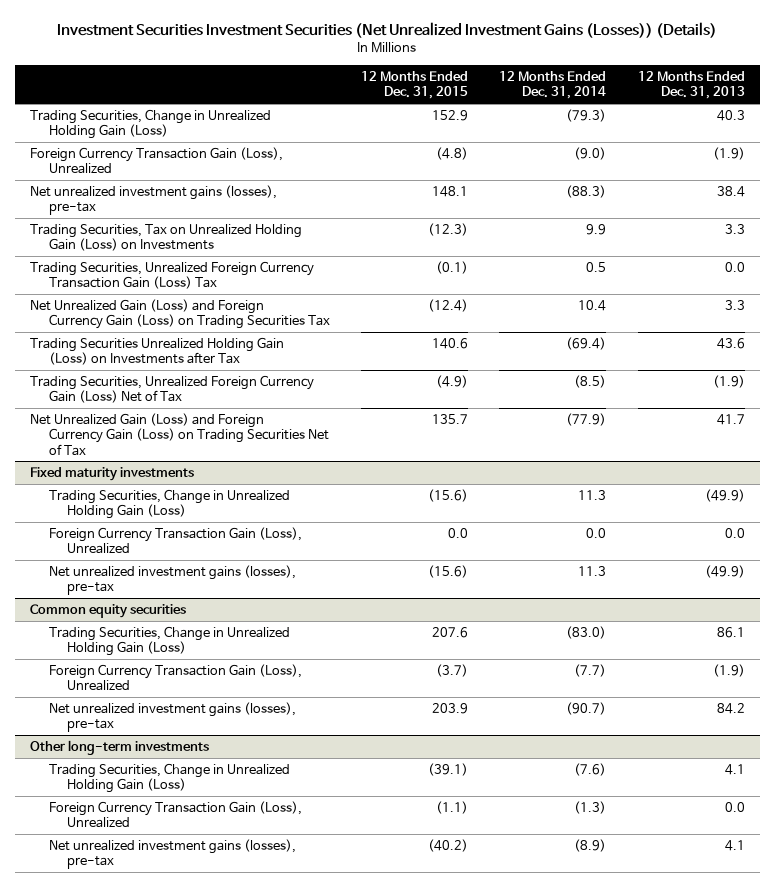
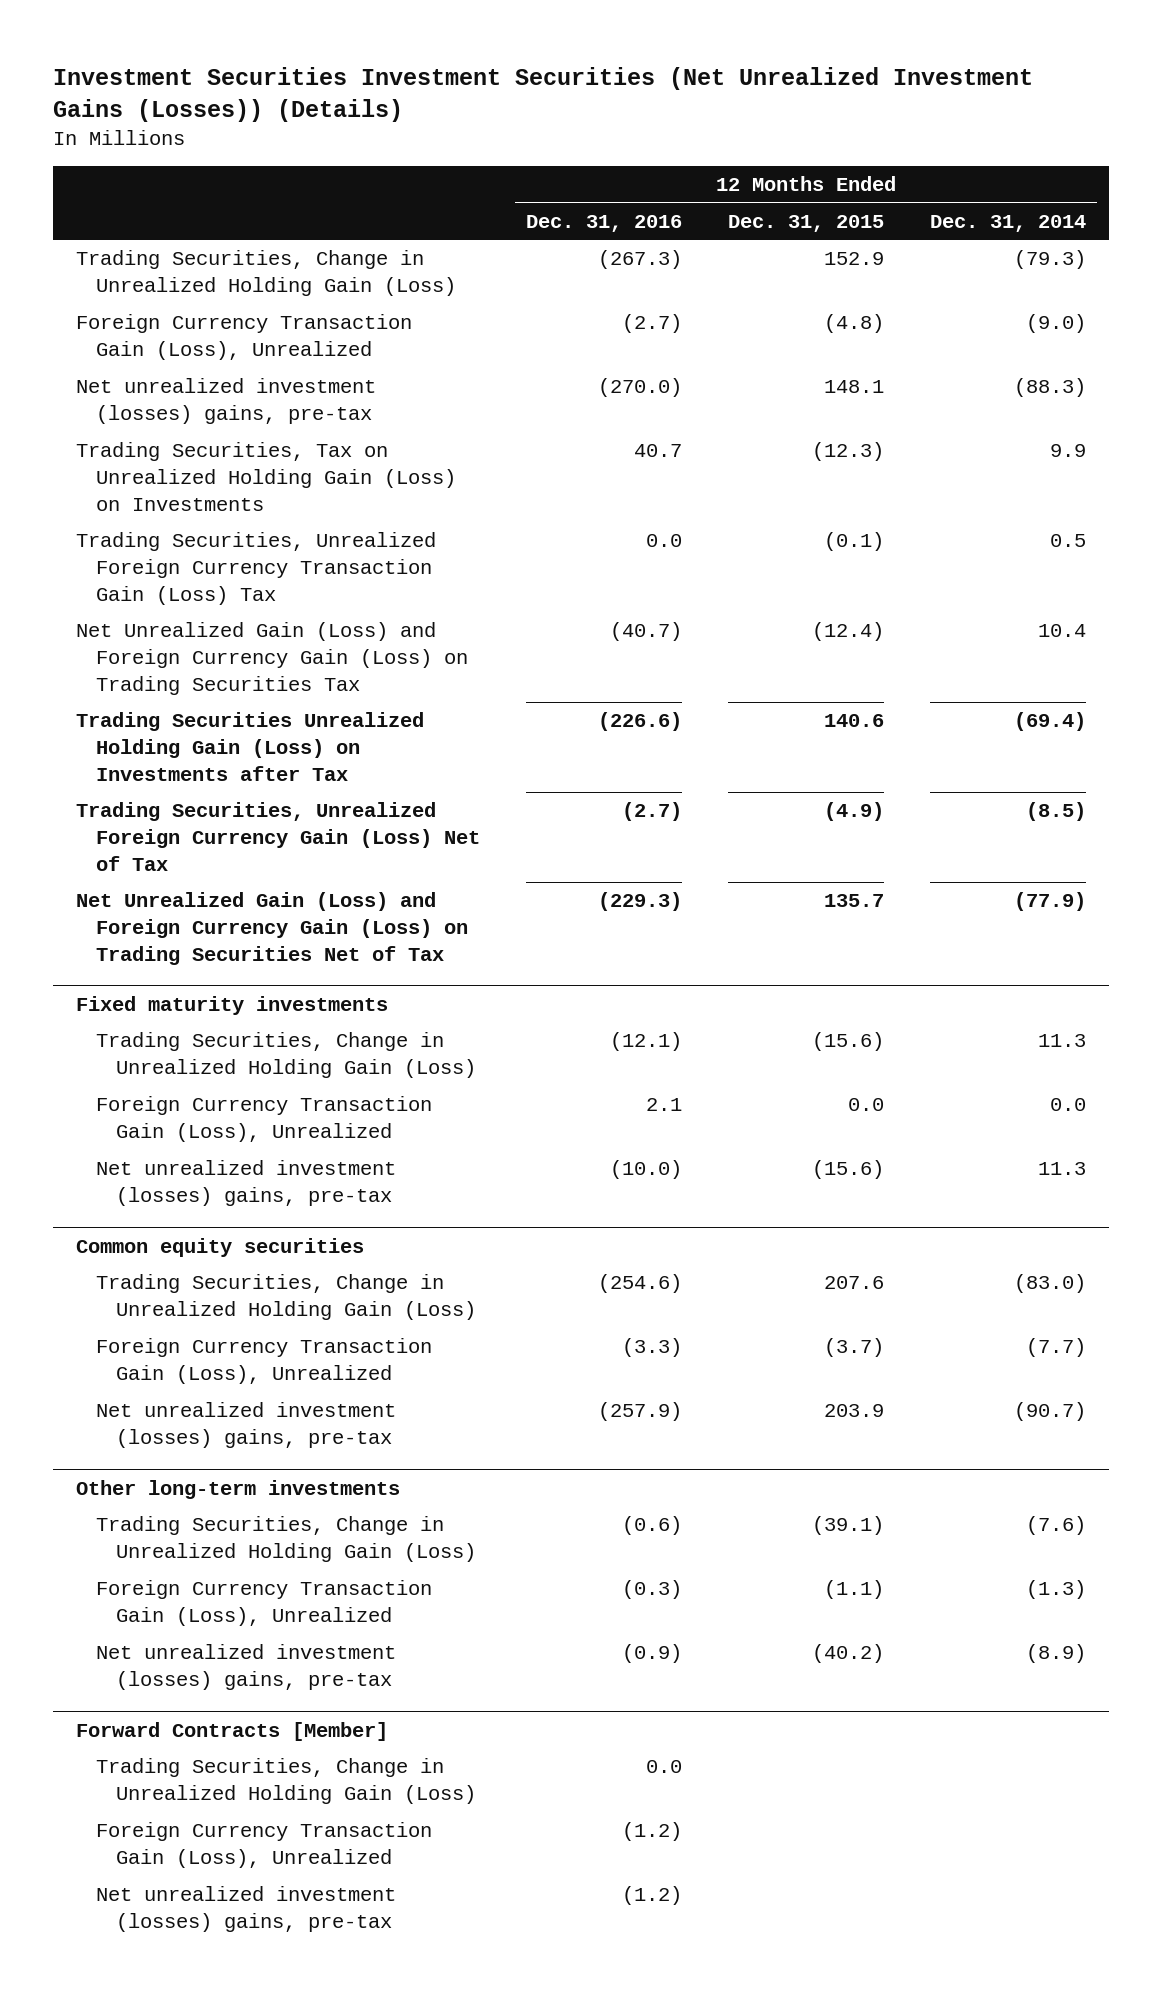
[637,71,745,100] 12 Months Ended Dec. 31, 2013 -> none
none -> [526,214,683,232] Dec. 31, 2016
[30,184,278,216] Net unrealized investment gains (losses), pre-tax -> [76,378,377,424] Net unrealized investment (losses) gains, pre-tax
[48,564,296,596] Net unrealized investment gains (losses), pre-tax -> [96,1160,397,1206] Net unrealized investment (losses) gains, pre-tax
[48,701,296,733] Net unrealized investment gains (losses), pre-tax -> [96,1402,397,1448] Net unrealized investment (losses) gains, pre-tax
[48,838,296,870] Net unrealized investment gains (losses), pre-tax -> [96,1644,397,1690] Net unrealized investment (losses) gains, pre-tax
none -> [76,1721,389,1741] Forward Contracts [Member]
none -> [96,1758,477,1804] Trading Securities, Change in Unrealized Holding Gain (Loss)
none -> [96,1822,433,1868] Foreign Currency Transaction Gain (Loss), Unrealized
none -> [96,1886,397,1932] Net unrealized investment (losses) gains, pre-tax

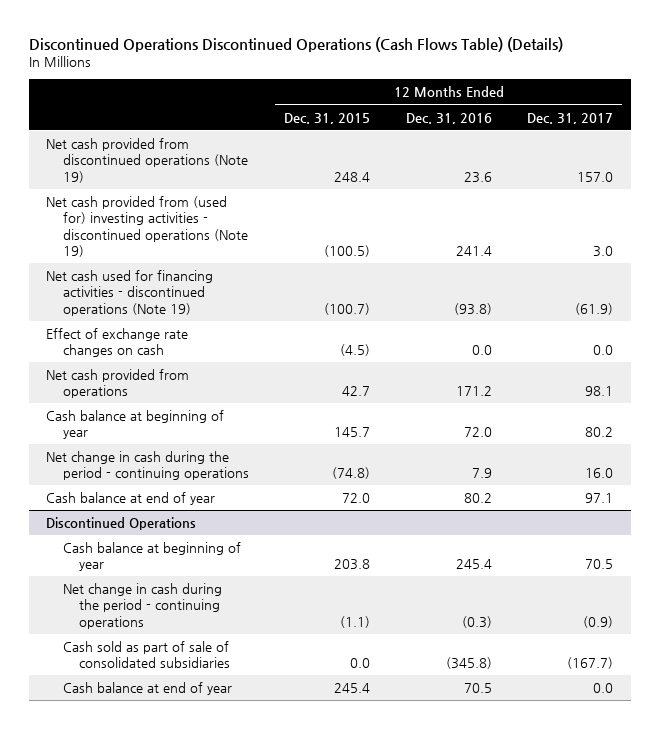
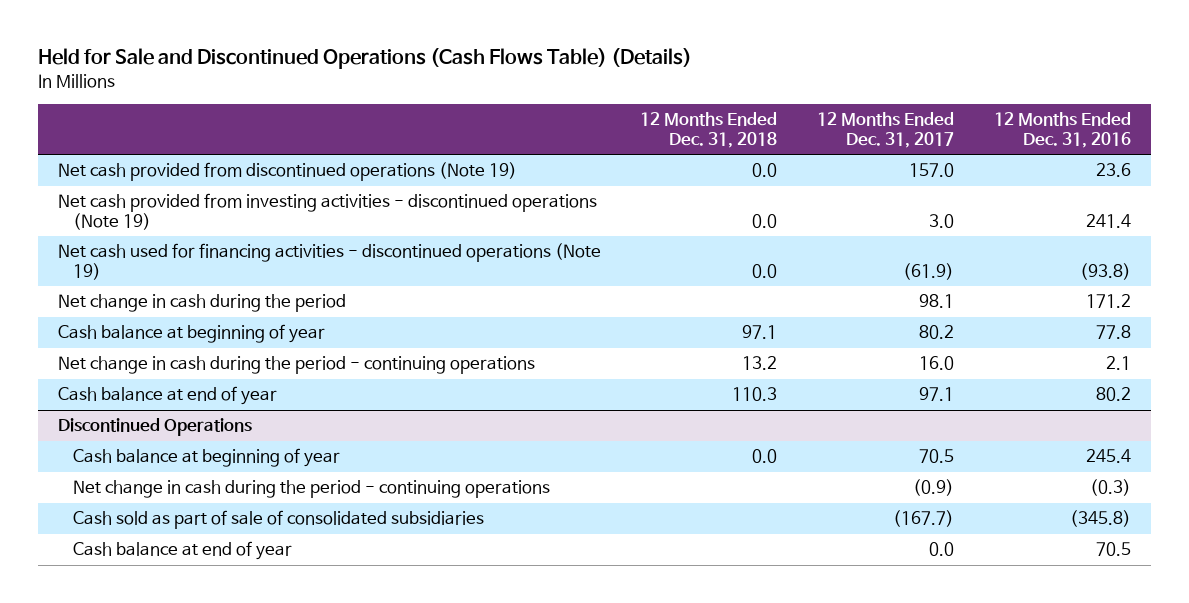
[28,36,563,52] Discontinued Operations Discontinued Operations (Cash Flows Table) (Details) -> [37,48,692,70] Held for Sale and Discontinued Operations (Cash Flows Table) (Details)
[284,112,371,124] Dec. 31, 2015 -> none
none -> [640,112,778,149] 12 Months Ended Dec. 31, 2018
[46,196,248,257] Net cash provided from (used for) investing activities - discontinued operations (Note 19) -> [57,193,597,231] Net cash provided from investing activities - discontinued operations (Note 19)
[46,328,189,358] Effect of exchange rate changes on cash -> none
[46,369,190,399] Net cash provided from operations -> [57,294,346,313] Net change in cash during the period
[463,427,492,438] 72.0 -> [1095,325,1131,340] 77.8
[471,468,492,479] 7.9 -> [1105,356,1131,371] 2.1

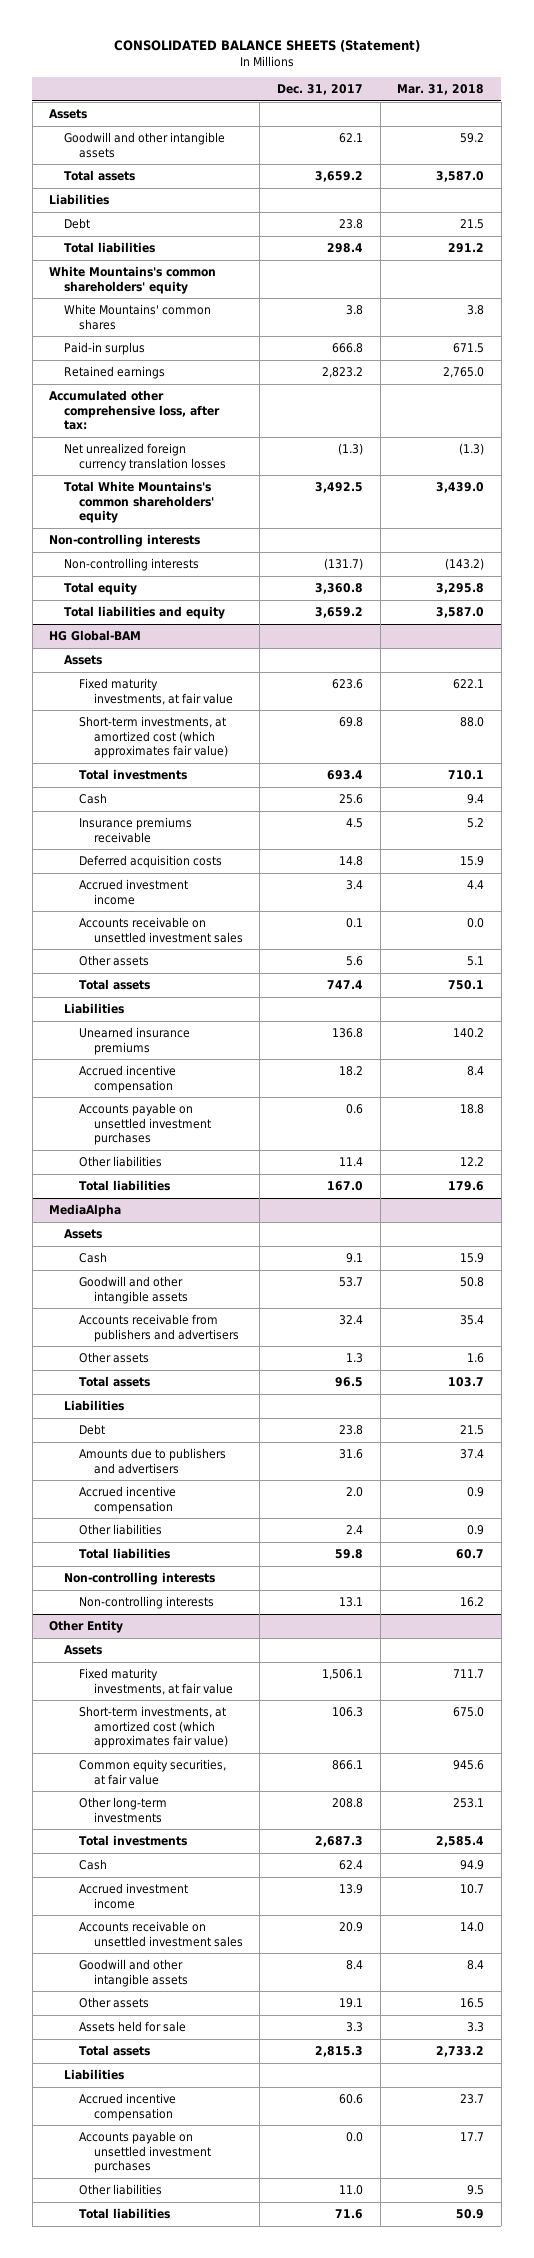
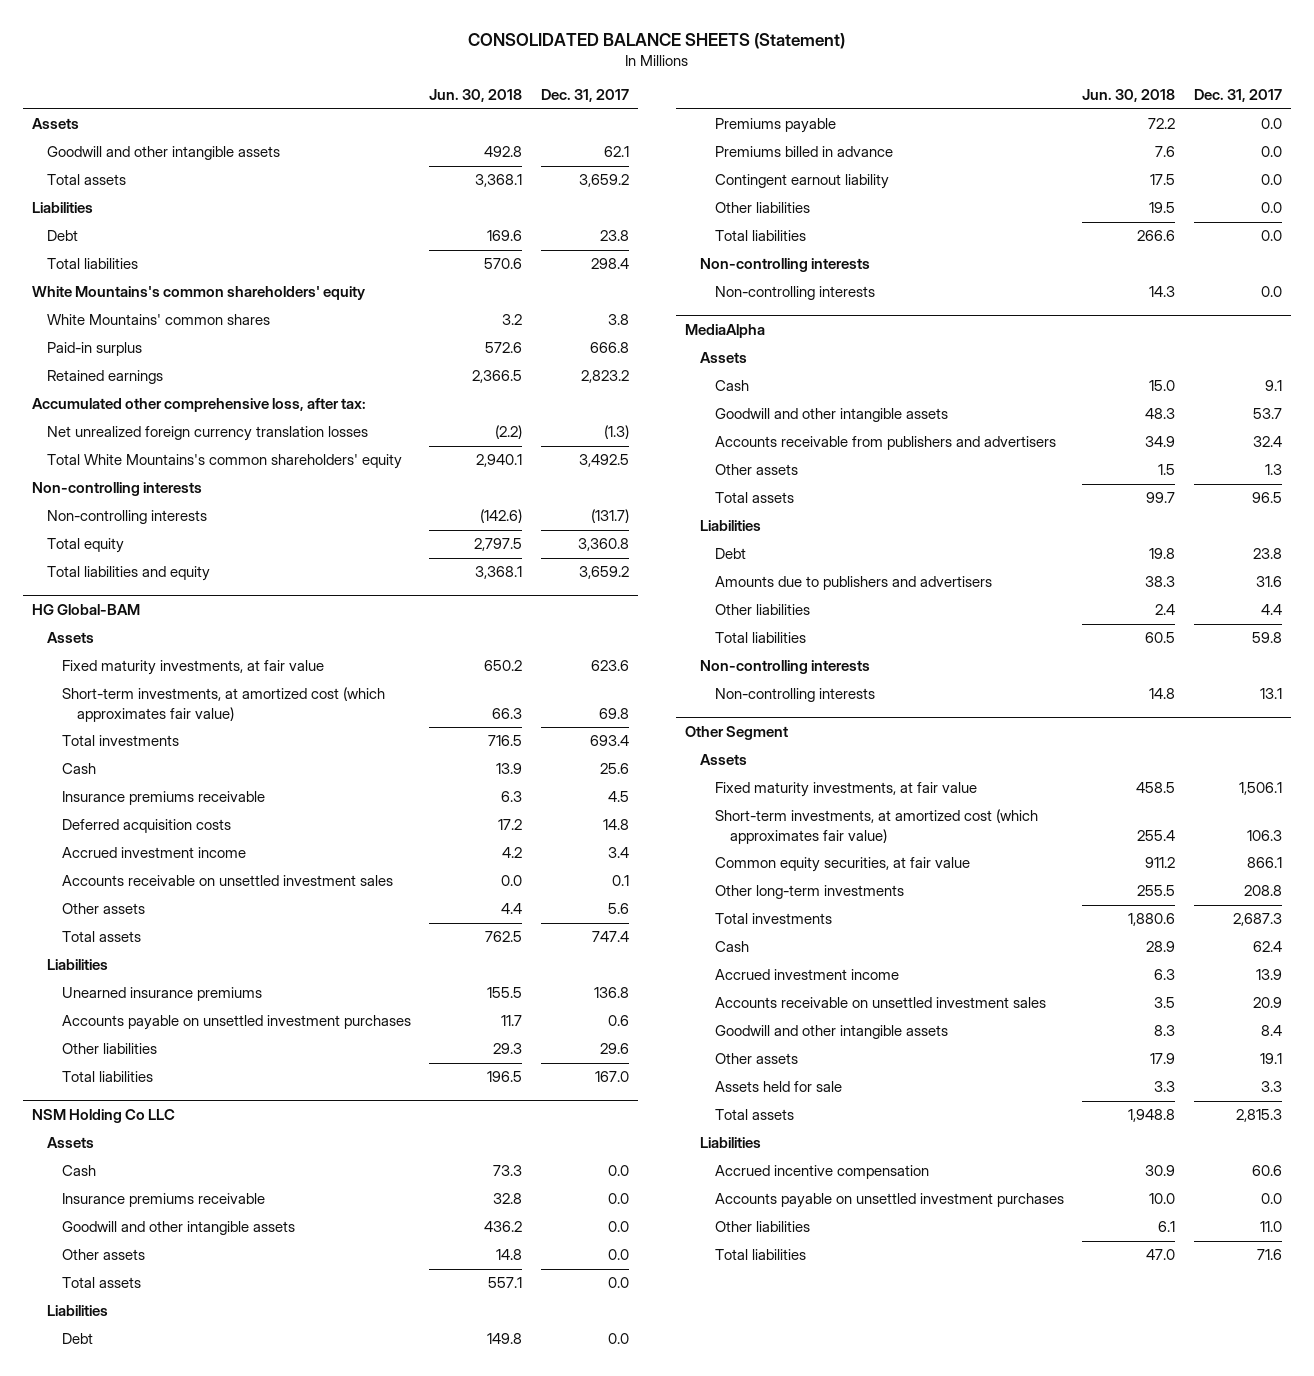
[397,84,485,96] Mar. 31, 2018 -> none
none -> [429,89,523,103] Jun. 30, 2018
[79,1065,177,1093] Accrued incentive compensation -> none
[339,1157,364,1167] 11.4 -> [600,1043,630,1055] 29.6
none -> [31,1109,175,1124] NSM Holding Co LLC
none -> [46,1137,94,1149] Assets
none -> [61,1165,96,1177] Cash
none -> [61,1193,265,1208] Insurance premiums receivable
none -> [61,1221,295,1236] Goodwill and other intangible assets
none -> [61,1249,145,1261] Other assets
none -> [61,1277,141,1289] Total assets
none -> [46,1305,108,1317] Liabilities
none -> [61,1333,93,1345] Debt
none -> [714,118,836,134] Premiums payable
none -> [714,146,893,158] Premiums billed in advance
none -> [714,174,889,190] Contingent earnout liability
none -> [714,202,810,214] Other liabilities
none -> [714,230,806,242] Total liabilities
none -> [699,258,870,273] Non-controlling interests
none -> [714,286,875,301] Non-controlling interests
[79,1486,177,1514] Accrued incentive compensation -> none
[346,1525,364,1535] 2.4 -> [1261,604,1283,616] 4.4
[49,1620,124,1634] Other Entity -> [684,726,788,741] Other Segment

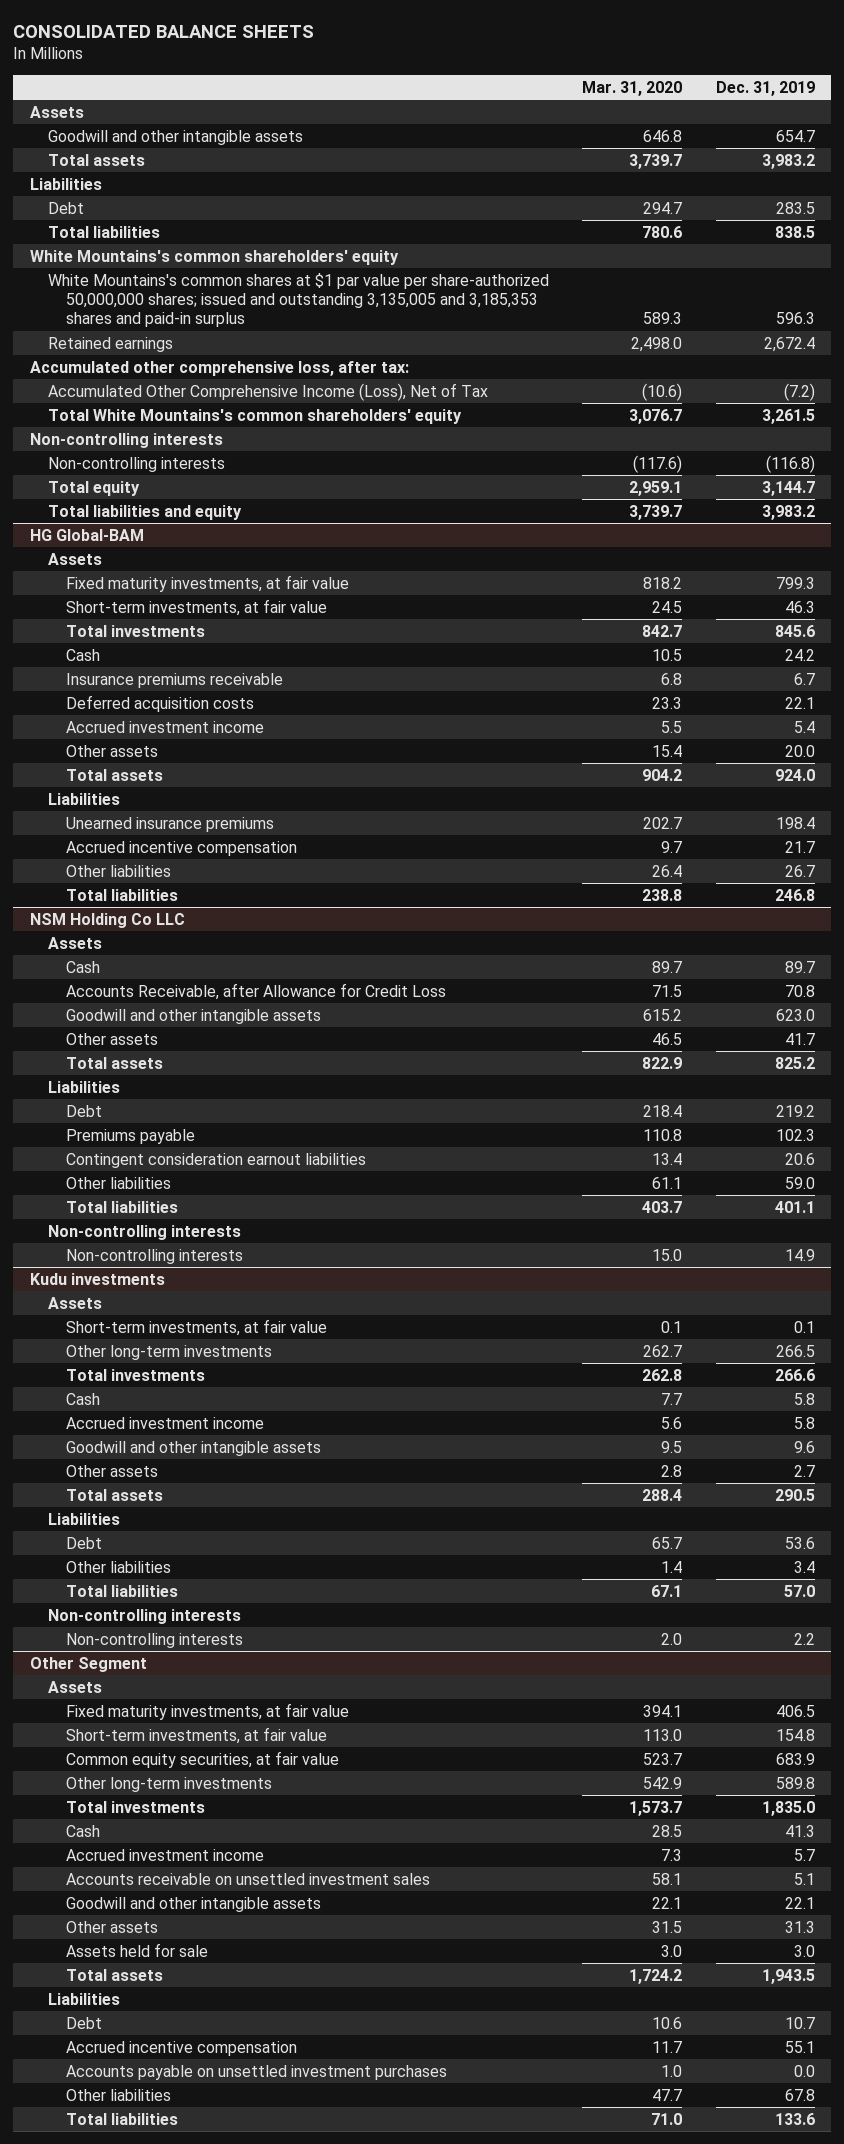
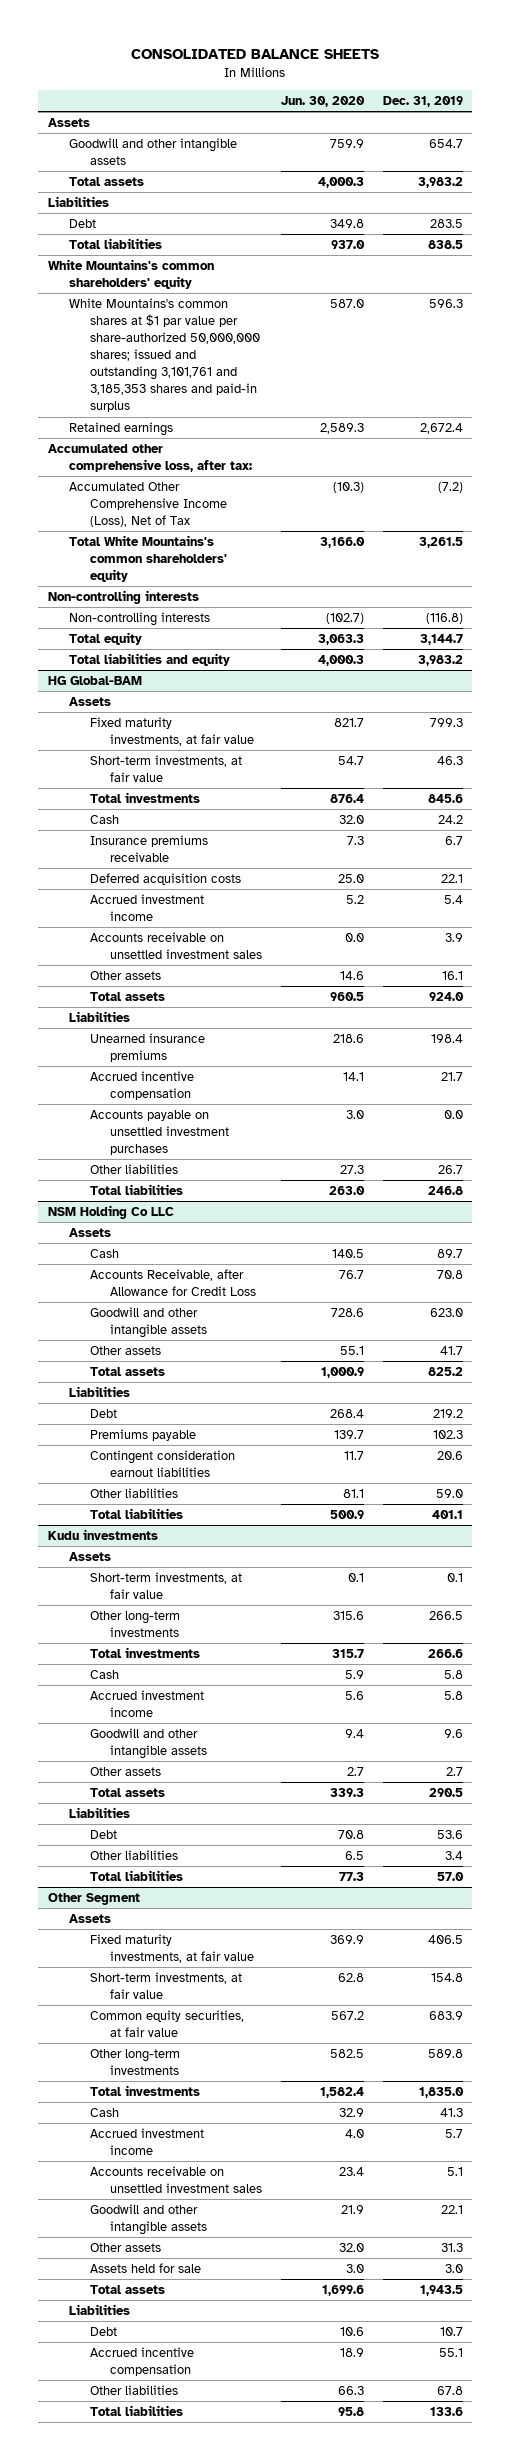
[582,80,683,96] Mar. 31, 2020 -> none
none -> [281,96,366,108] Jun. 30, 2020
[48,272,550,328] White Mountains's common shares at $1 par value per share-authorized 50,000,000 shares; issued and outstanding 3,135,005 and 3,185,353 shares and paid-in surplus -> [68,298,260,413] White Mountains's common shares at $1 par value per share-authorized 50,000,000 shares; issued and outstanding 3,101,761 and 3,185,353 shares and paid-in surplus
none -> [89,932,263,960] Accounts receivable on unsettled investment sales
[784,744,815,757] 20.0 -> [441,971,463,981] 16.1
none -> [89,1110,230,1156] Accounts payable on unsettled investment purchases
[48,1224,242,1240] Non-controlling interests -> none
[66,1248,244,1264] Non-controlling interests -> none
[48,1608,242,1624] Non-controlling interests -> none
[66,1632,244,1648] Non-controlling interests -> none
[66,2064,448,2080] Accounts payable on unsettled investment purchases -> none

